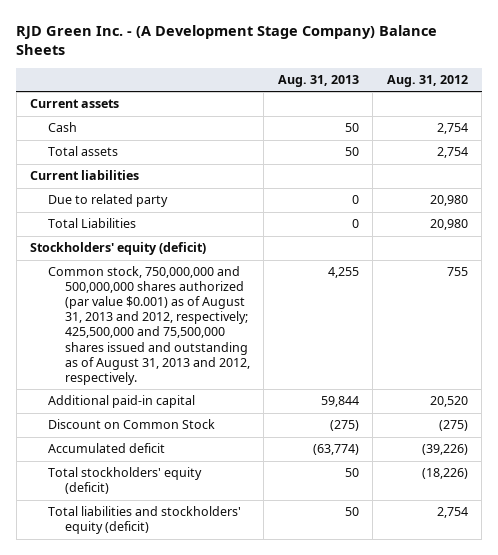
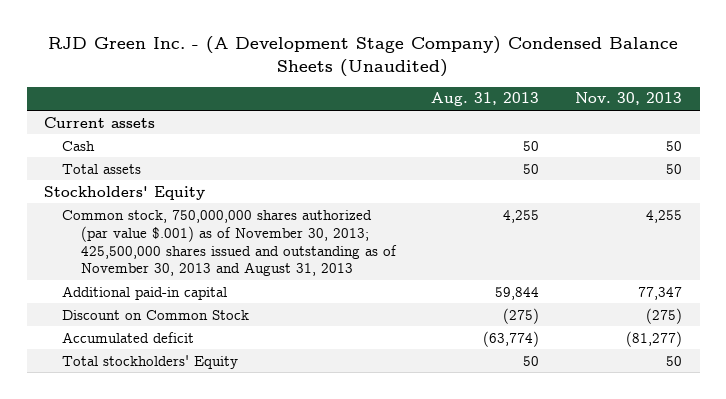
[16,24,438,56] RJD Green Inc. - (A Development Stage Company) Balance Sheets -> [48,36,679,78] RJD Green Inc. - (A Development Stage Company) Condensed Balance Sheets (Unaudited)
[386,74,468,87] Aug. 31, 2012 -> none
none -> [574,92,682,106] Nov. 30, 2013
[30,170,140,181] Current liabilities -> none
[47,194,168,208] Due to related party -> none
[47,218,136,229] Total Liabilities -> none
[30,242,207,256] Stockholders' equity (deficit) -> [44,185,206,200] Stockholders' Equity
[47,266,250,385] Common stock, 750,000,000 and 500,000,000 shares authorized (par value $0.001) as of August 31, 2013 and 2012, respectively; 425,500,000 and 75,500,000 shares issued and outstanding as of August 31, 2013 and 2012, respectively. -> [62,209,397,277] Common stock, 750,000,000 shares authorized (par value $.001) as of November 30, 2013; 425,500,000 shares issued and outstanding as of November 30, 2013 and August 31, 2013
[47,506,241,535] Total liabilities and stockholders' equity (deficit) -> none
[47,467,202,495] Total stockholders' equity (deficit) -> [62,354,239,369] Total stockholders' Equity

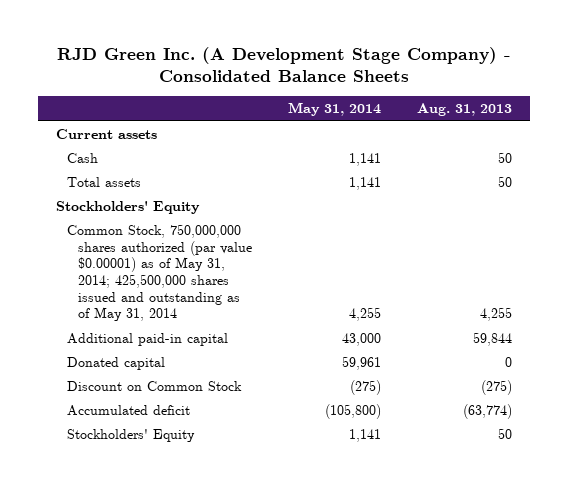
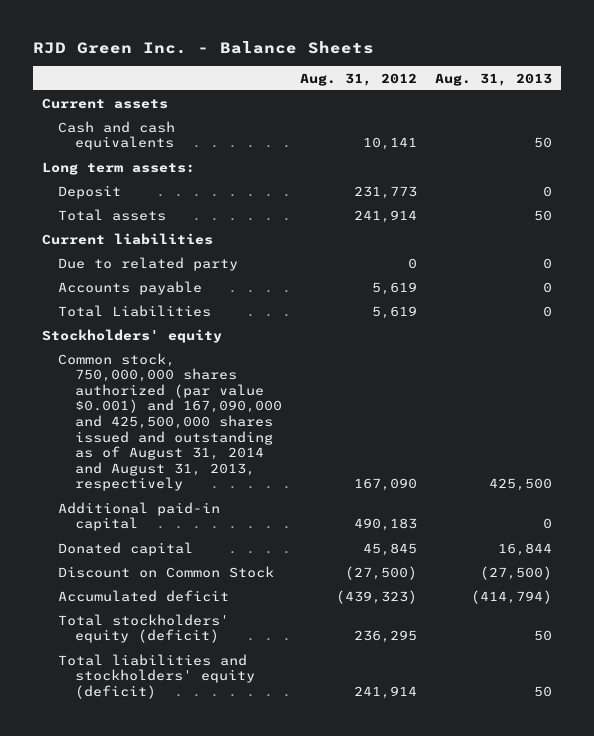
[56,46,511,83] RJD Green Inc. (A Development Stage Company) - Consolidated Balance Sheets -> [32,40,374,54] RJD Green Inc. - Balance Sheets
[287,102,381,117] May 31, 2014 -> none
none -> [299,72,417,86] Aug. 31, 2012
[66,153,98,164] Cash -> none
none -> [58,120,176,151] Cash and cash equivalents
none -> [41,161,195,175] Long term assets:
none -> [58,184,122,199] Deposit
none -> [41,232,213,245] Current liabilities
none -> [58,256,239,271] Due to related party
none -> [58,280,203,295] Accounts payable
none -> [58,304,212,317] Total Liabilities
[55,201,200,215] Stockholders' Equity -> [41,328,222,343] Stockholders' equity
[66,224,252,322] Common Stock, 750,000,000 shares authorized (par value $0.00001) as of May 31, 2014; 425,500,000 shares issued and outstanding as of May 31, 2014 -> [58,352,282,492] Common stock, 750,000,000 shares authorized (par value $0.001) and 167,090,000 and 425,500,000 shares issued and outstanding as of August 31, 2014 and August 31, 2013, respectively
[479,307,512,322] 4,255 -> [488,478,552,492] 425,500
[472,332,512,347] 59,844 -> [542,518,552,530] 0
[504,357,512,368] 0 -> [497,542,552,556] 16,844
[480,380,512,396] (275) -> [479,565,552,580] (27,500)
[462,404,512,420] (63,774) -> [470,589,552,604] (414,794)
[66,429,195,443] Stockholders' Equity -> [58,613,230,644] Total stockholders' equity (deficit)
none -> [58,653,255,699] Total liabilities and stockholders' equity (deficit)

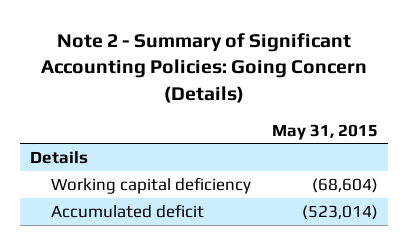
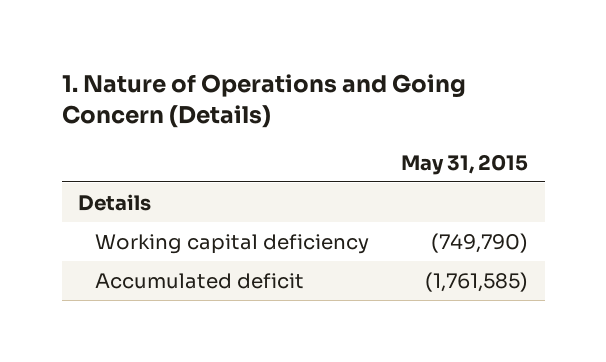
[40,32,367,103] Note 2 - Summary of Significant Accounting Policies: Going Concern (Details) -> [61,74,466,129] 1. Nature of Operations and Going Concern (Details)
[311,177,378,193] (68,604) -> [431,232,529,253] (749,790)
[301,204,378,220] (523,014) -> [425,271,529,292] (1,761,585)

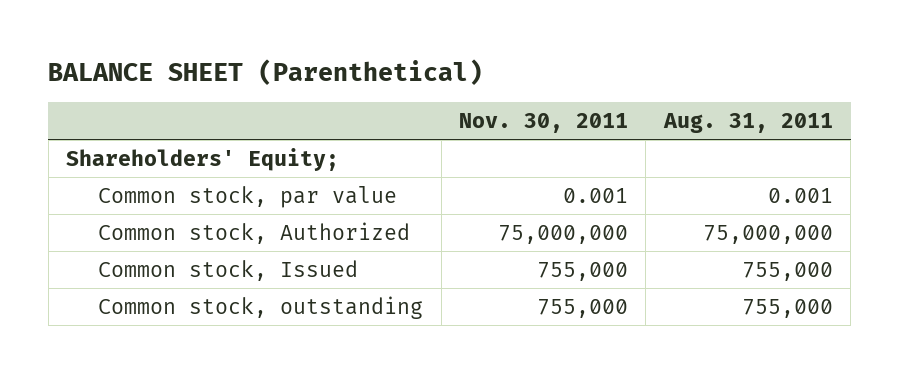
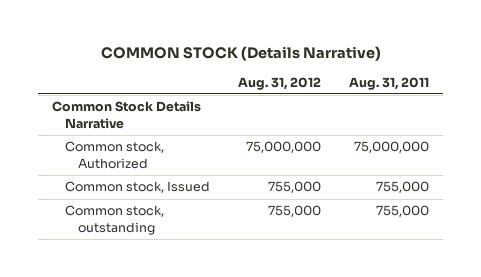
[48,58,484,85] BALANCE SHEET (Parenthetical) -> [100,45,381,61] COMMON STOCK (Details Narrative)
[459,113,629,134] Nov. 30, 2011 -> none
none -> [238,76,322,90] Aug. 31, 2012
[66,148,340,172] Shareholders' Equity; -> none
[98,186,398,209] Common stock, par value -> none
none -> [51,101,201,129] Common Stock Details Narrative

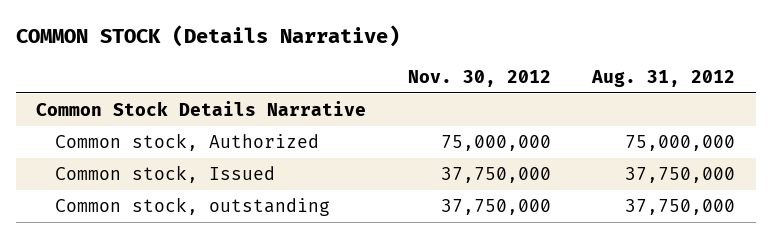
[349,76,430,90] Aug. 31, 2011 -> none
none -> [407,69,551,87] Nov. 30, 2012
[268,181,322,194] 755,000 -> [625,167,736,184] 37,750,000
[268,205,322,218] 755,000 -> [625,199,736,216] 37,750,000

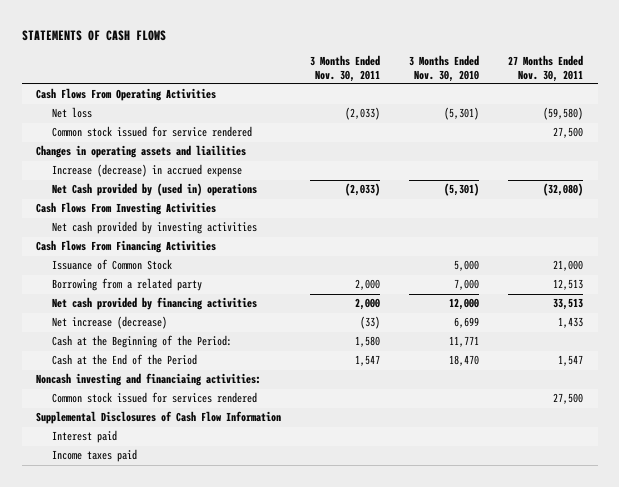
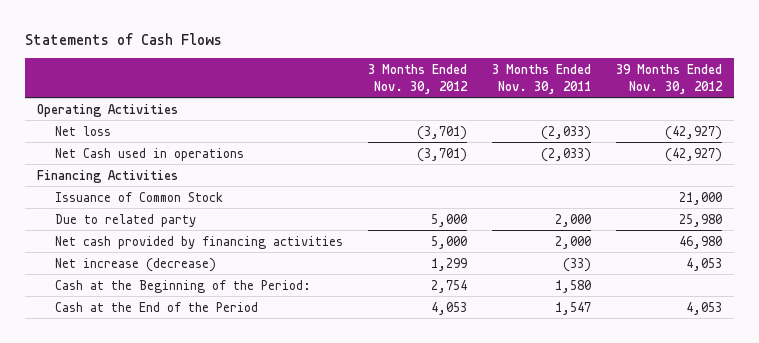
[21,29,166,41] STATEMENTS OF CASH FLOWS -> [24,33,222,46] Statements of Cash Flows
[409,54,480,82] 3 Months Ended Nov. 30, 2010 -> none
[508,54,584,82] 27 Months Ended Nov. 30, 2011 -> none
none -> [367,63,468,94] 3 Months Ended Nov. 30, 2012
none -> [615,63,723,94] 39 Months Ended Nov. 30, 2012
[36,88,217,102] Cash Flows From Operating Activities -> [37,103,179,117] Operating Activities
[52,126,253,138] Common stock issued for service rendered -> none
[36,145,247,159] Changes in operating assets and liailities -> none
[52,164,243,178] Increase (decrease) in accrued expense -> none
[36,202,217,216] Cash Flows From Investing Activities -> none
[52,221,258,235] Net cash provided by investing activities -> none
[52,183,258,197] Net Cash provided by (used in) operations -> [54,147,244,161] Net Cash used in operations
[36,240,217,254] Cash Flows From Financing Activities -> [37,169,179,183] Financing Activities
[52,278,203,292] Borrowing from a related party -> [54,213,196,227] Due to related party
[36,373,262,387] Noncash investing and financiaing activities: -> none
[52,392,258,404] Common stock issued for services rendered -> none
[36,411,282,425] Supplemental Disclosures of Cash Flow Information -> none
[52,430,118,444] Interest paid -> none
[52,449,138,463] Income taxes paid -> none

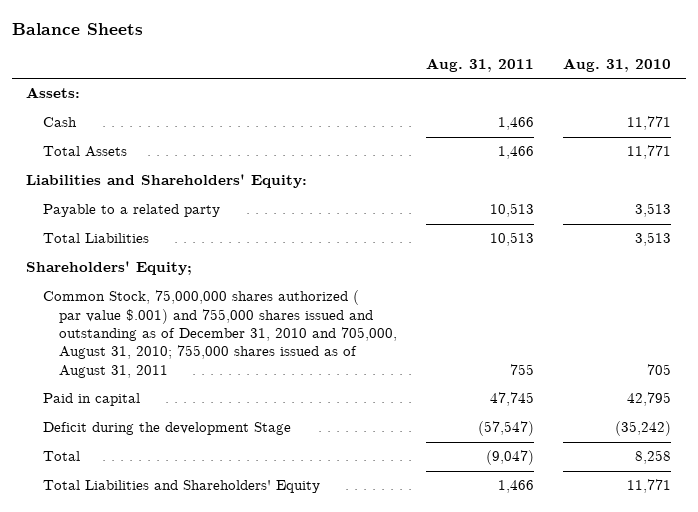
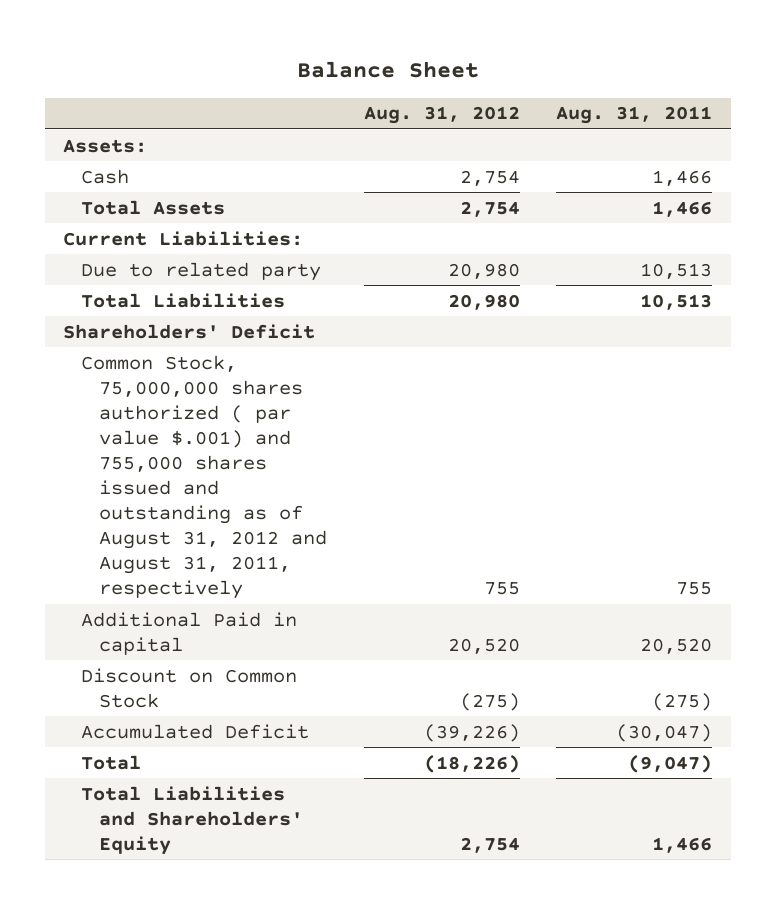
[11,22,143,35] Balance Sheets -> [296,60,479,78] Balance Sheet
[563,58,672,73] Aug. 31, 2010 -> none
none -> [363,106,520,125] Aug. 31, 2012
[26,174,308,189] Liabilities and Shareholders' Equity: -> none
none -> [63,230,304,246] Current Liabilities:
[42,204,220,218] Payable to a related party -> [81,261,322,281] Due to related party
[42,422,291,436] Deficit during the development Stage -> none
[26,261,193,276] Shareholders' Equity; -> [63,323,316,339] Shareholders' Deficit
[42,290,398,378] Common Stock, 75,000,000 shares authorized ( par value $.001) and 755,000 shares issued and outstanding as of December 31, 2010 and 705,000, August 31, 2010; 755,000 shares issued as of August 31, 2011 -> [81,354,328,600] Common Stock, 75,000,000 shares authorized ( par value $.001) and 755,000 shares issued and outstanding as of August 31, 2012 and August 31, 2011, respectively
[42,393,140,407] Paid in capital -> [81,611,298,655] Additional Paid in capital
[490,392,535,407] 47,745 -> [640,637,713,654] 20,520
none -> [81,667,298,708] Discount on Common Stock
none -> [81,723,310,739] Accumulated Deficit

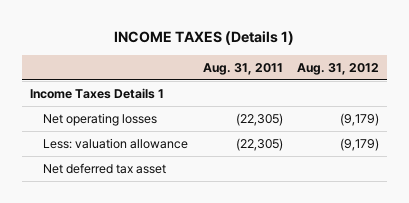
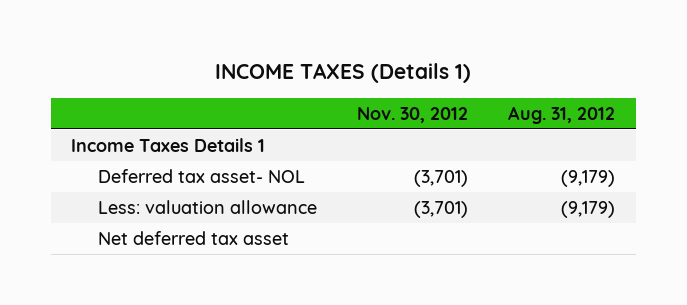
[202,62,283,75] Aug. 31, 2011 -> none
none -> [357,106,469,123] Nov. 30, 2012
[43,113,158,127] Net operating losses -> [98,169,306,184] Deferred tax asset- NOL

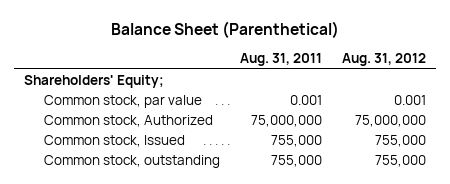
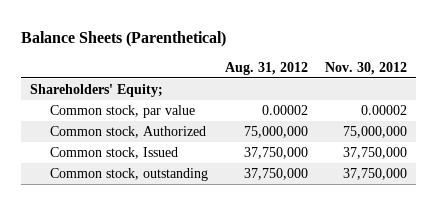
[110,20,339,38] Balance Sheet (Parenthetical) -> [21,30,227,47] Balance Sheets (Parenthetical)
[239,53,322,67] Aug. 31, 2011 -> none
none -> [325,61,408,75] Nov. 30, 2012
[393,95,426,106] 0.001 -> [261,105,308,116] 0.00002
[374,135,426,148] 755,000 -> [243,147,308,160] 37,750,000
[374,155,426,168] 755,000 -> [243,168,308,181] 37,750,000

